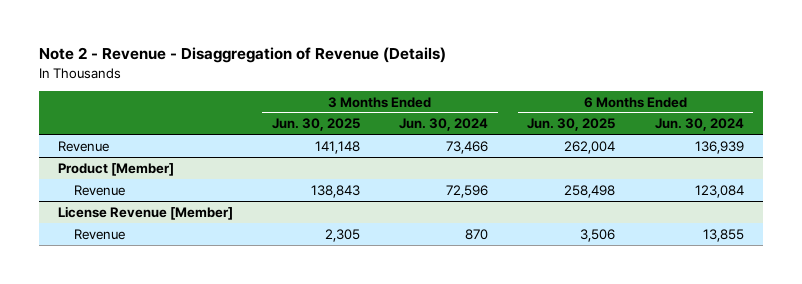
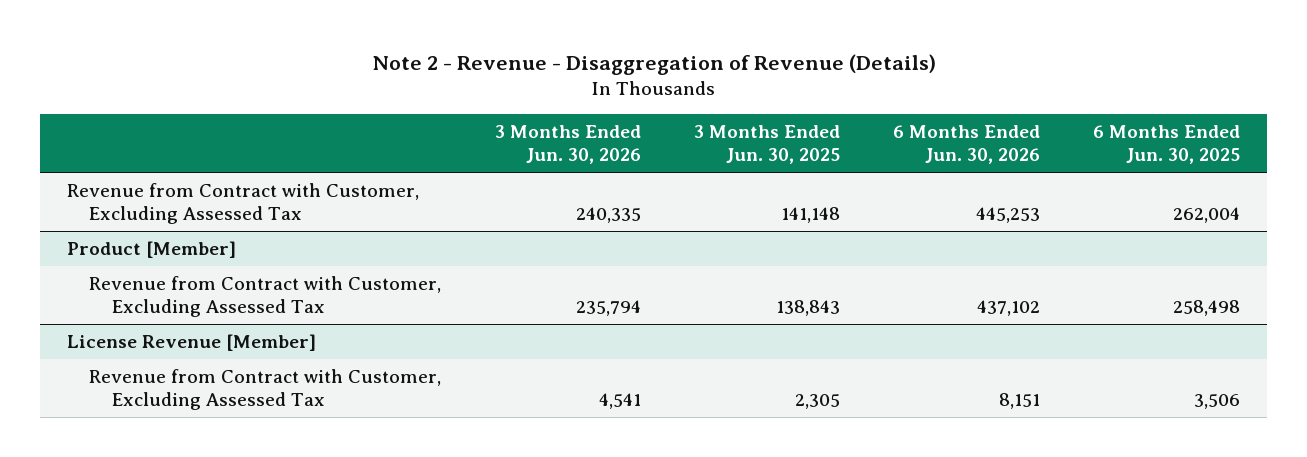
[399,118,489,132] Jun. 30, 2024 -> none
[654,118,744,132] Jun. 30, 2024 -> none
none -> [494,124,641,165] 3 Months Ended Jun. 30, 2026
none -> [893,124,1041,165] 6 Months Ended Jun. 30, 2026
[58,140,110,152] Revenue -> [67,182,420,225] Revenue from Contract with Customer, Excluding Assessed Tax
[74,184,126,196] Revenue -> [89,275,442,318] Revenue from Contract with Customer, Excluding Assessed Tax
[74,228,126,240] Revenue -> [89,368,442,411] Revenue from Contract with Customer, Excluding Assessed Tax

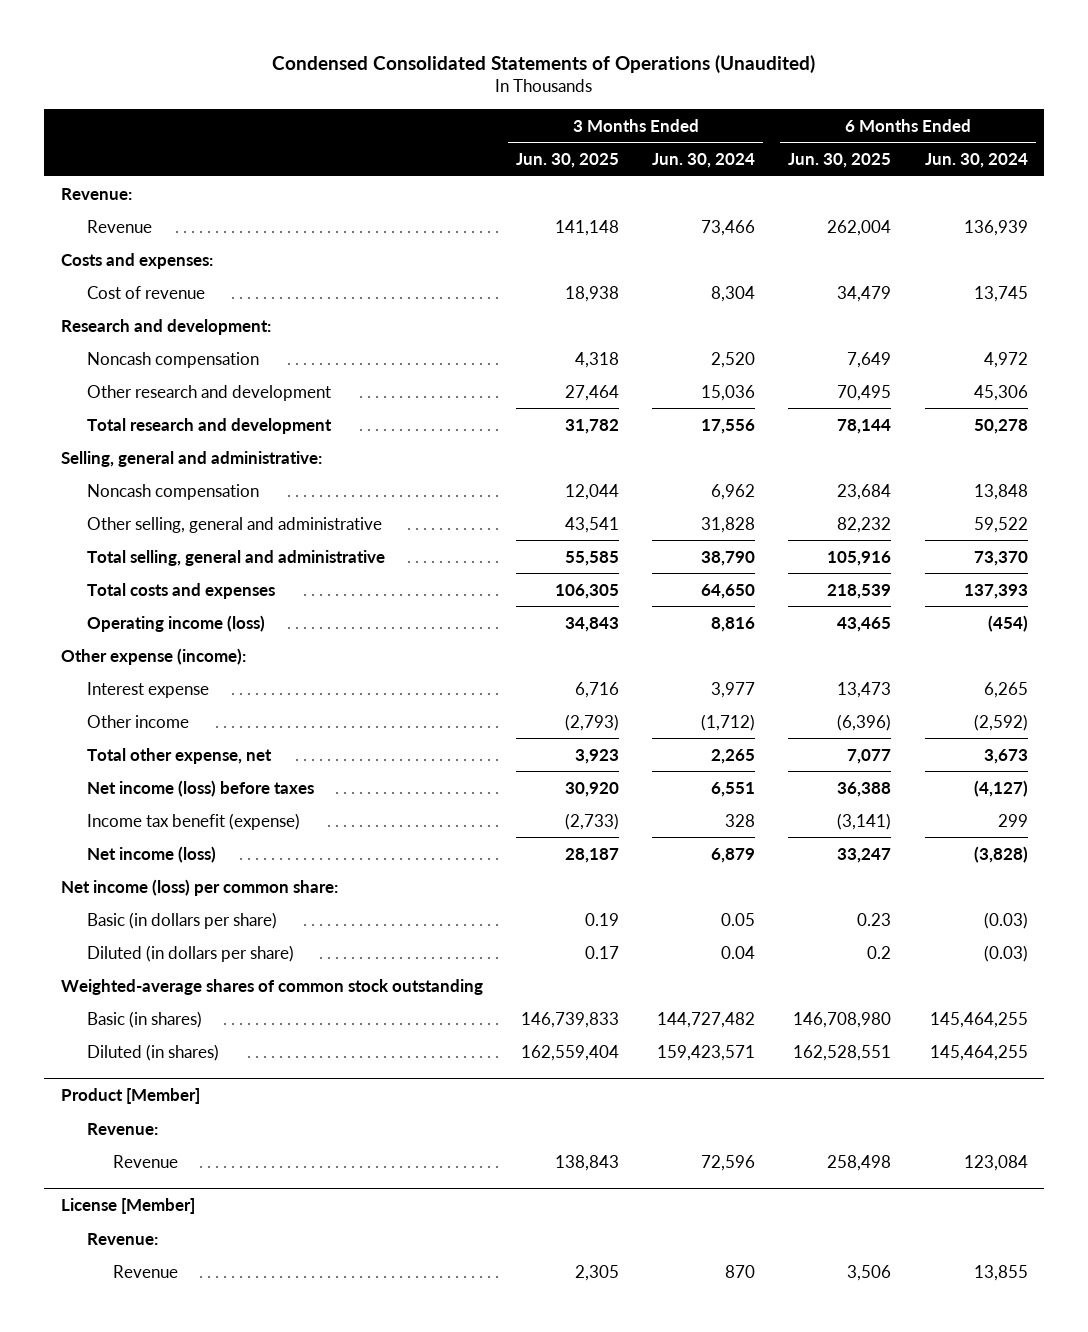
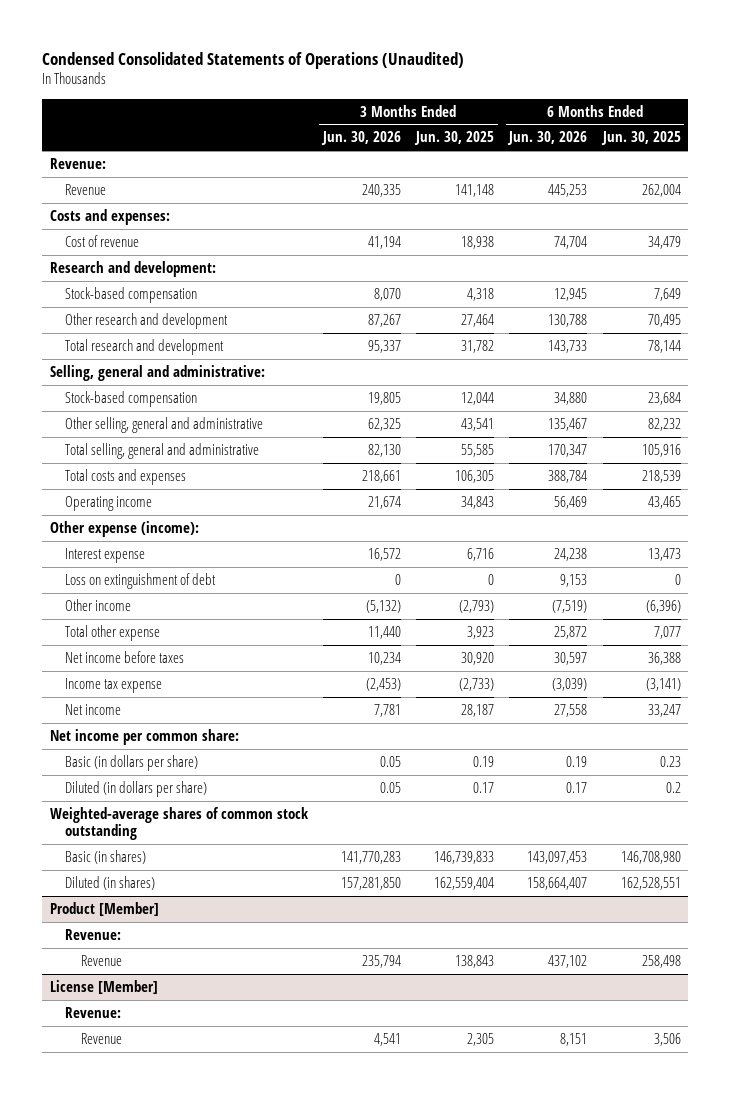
[652,153,756,169] Jun. 30, 2024 -> none
[924,153,1028,169] Jun. 30, 2024 -> none
none -> [320,131,401,146] Jun. 30, 2026
none -> [507,131,588,146] Jun. 30, 2026
[87,351,260,368] Noncash compensation -> [65,286,198,303] Stock-based compensation
[87,483,260,500] Noncash compensation -> [65,390,198,407] Stock-based compensation
[87,614,266,632] Operating income (loss) -> [65,495,153,511] Operating income
none -> [65,572,217,589] Loss on extinguishment of debt
[87,747,273,764] Total other expense, net -> [65,624,161,641] Total other expense
[87,779,315,797] Net income (loss) before taxes -> [65,650,185,663] Net income before taxes
[87,812,301,830] Income tax benefit (expense) -> [65,677,163,693] Income tax expense
[87,845,217,863] Net income (loss) -> [65,703,122,715] Net income
[60,878,338,896] Net income (loss) per common share: -> [49,728,239,745] Net income per common share:

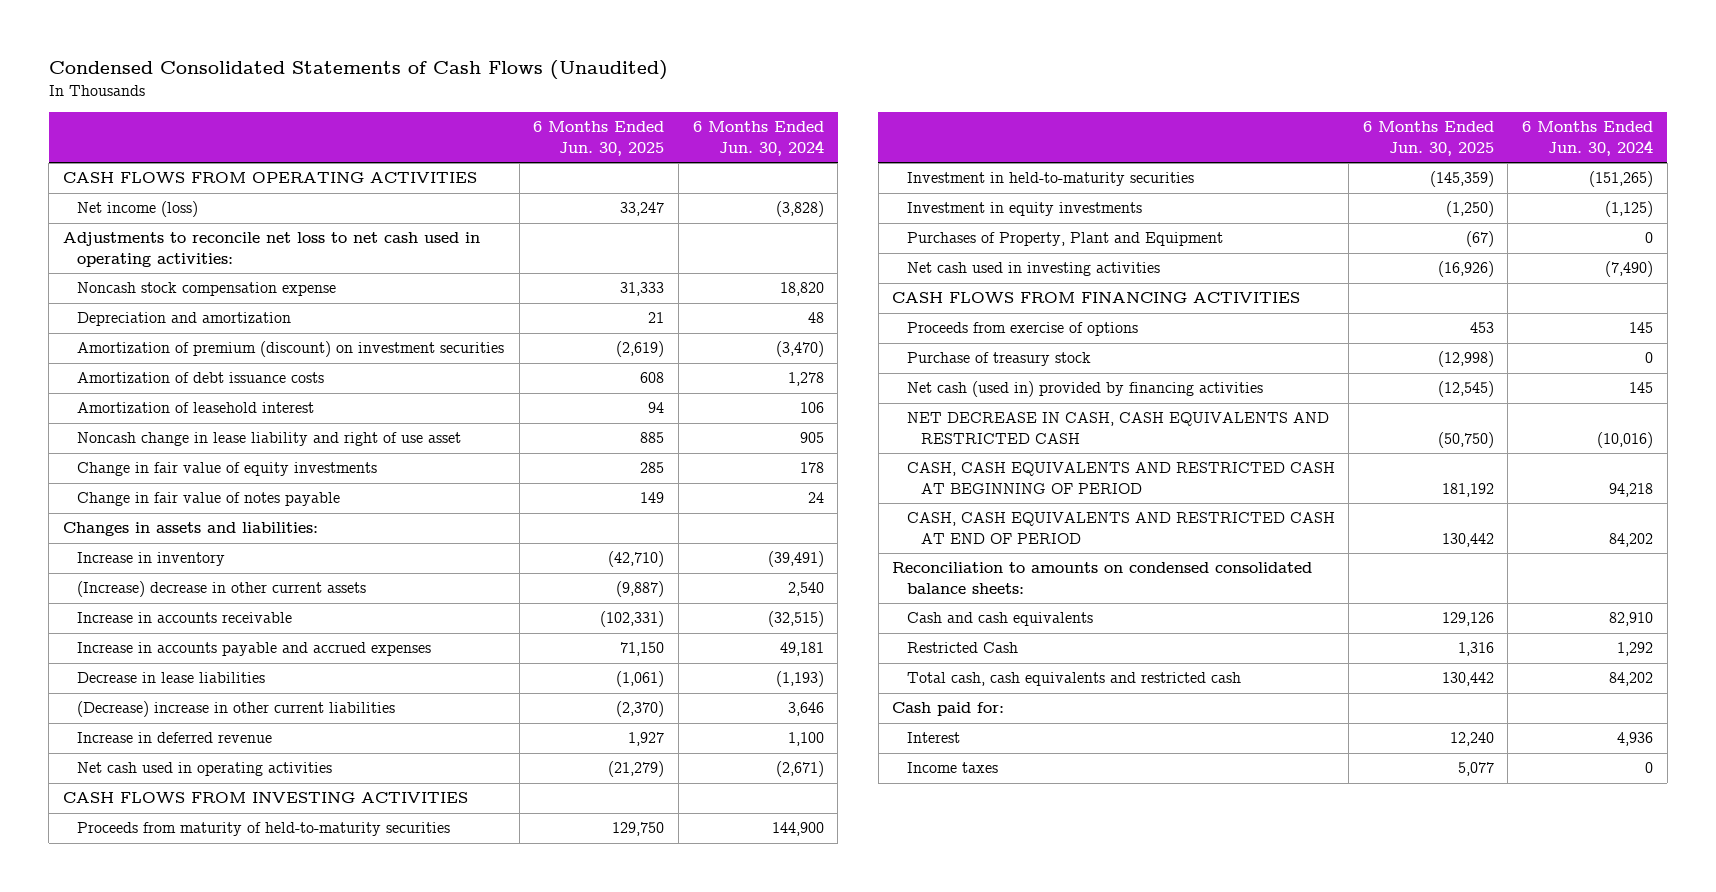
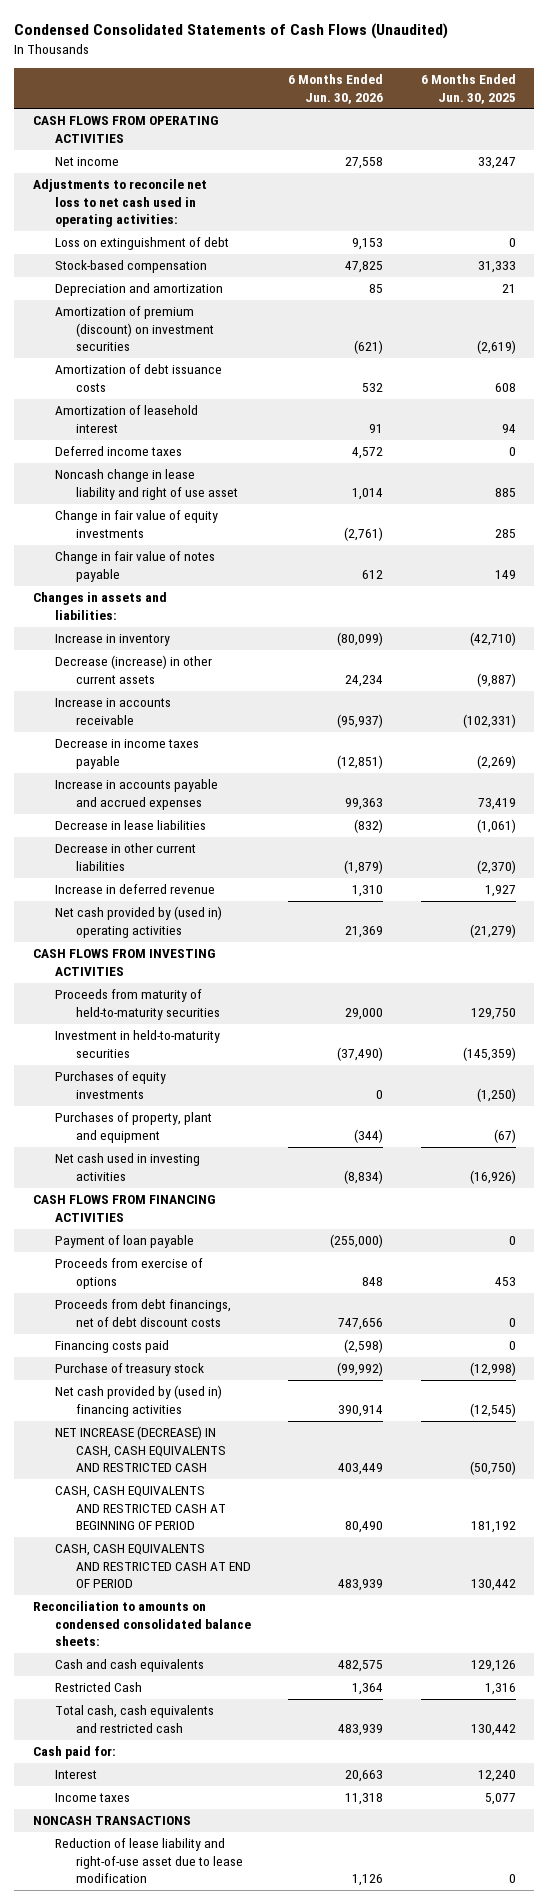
[692,121,824,156] 6 Months Ended Jun. 30, 2024 -> none
none -> [288,74,384,104] 6 Months Ended Jun. 30, 2026
[77,201,199,218] Net income (loss) -> [54,157,119,167] Net income
none -> [54,237,229,251] Loss on extinguishment of debt
[77,282,337,297] Noncash stock compensation expense -> [54,260,207,274] Stock-based compensation
none -> [54,446,182,457] Deferred income taxes
[77,581,367,598] (Increase) decrease in other current assets -> [54,655,212,684] Decrease (increase) in other current assets
none -> [54,739,199,769] Decrease in income taxes payable
[620,642,665,657] 71,150 -> [477,797,516,810] 73,419
[77,701,396,718] (Decrease) increase in other current liabilities -> [54,843,196,871] Decrease in other current liabilities
[77,762,333,777] Net cash used in operating activities -> [54,906,222,938] Net cash provided by (used in) operating activities
[906,202,1142,217] Investment in equity investments -> [54,1071,166,1099] Purchases of equity investments
[906,232,1223,247] Purchases of Property, Plant and Equipment -> [54,1112,212,1143] Purchases of property, plant and equipment
none -> [54,1235,194,1249] Payment of loan payable
none -> [54,1299,231,1327] Proceeds from debt financings, net of debt discount costs
none -> [54,1340,169,1354] Financing costs paid
[906,381,1263,398] Net cash (used in) provided by financing activities -> [54,1385,222,1417] Net cash provided by (used in) financing activities
[906,412,1329,444] NET DECREASE IN CASH, CASH EQUIVALENTS AND RESTRICTED CASH -> [54,1426,227,1473] NET INCREASE (DECREASE) IN CASH, CASH EQUIVALENTS AND RESTRICTED CASH
none -> [32,1816,191,1826] NONCASH TRANSACTIONS
none -> [54,1838,244,1884] Reduction of lease liability and right-of-use asset due to lease modification

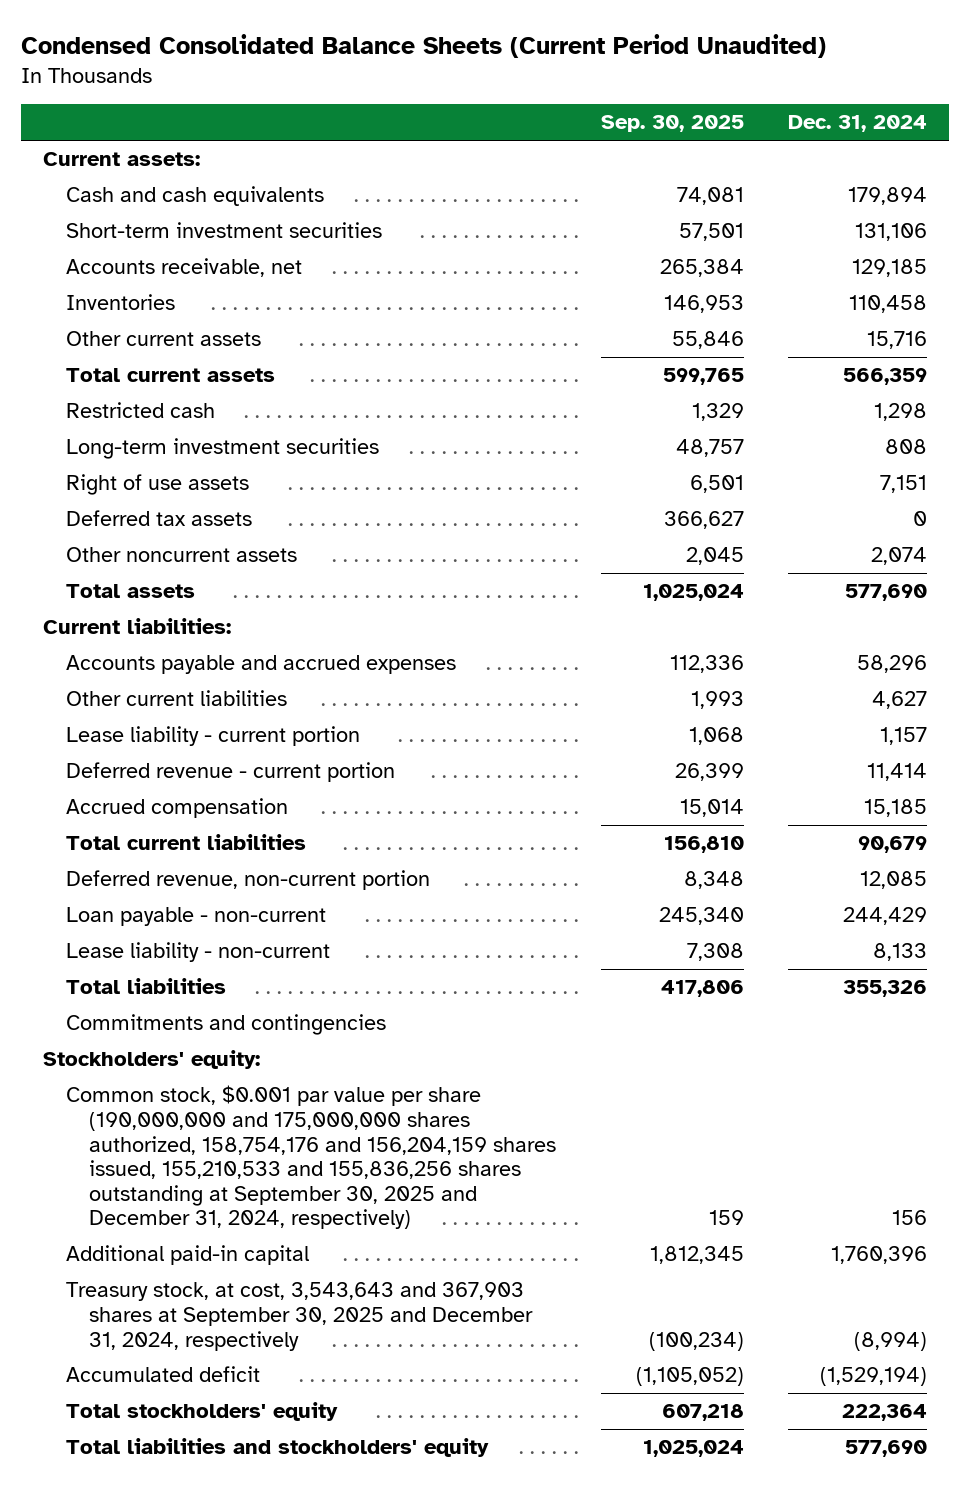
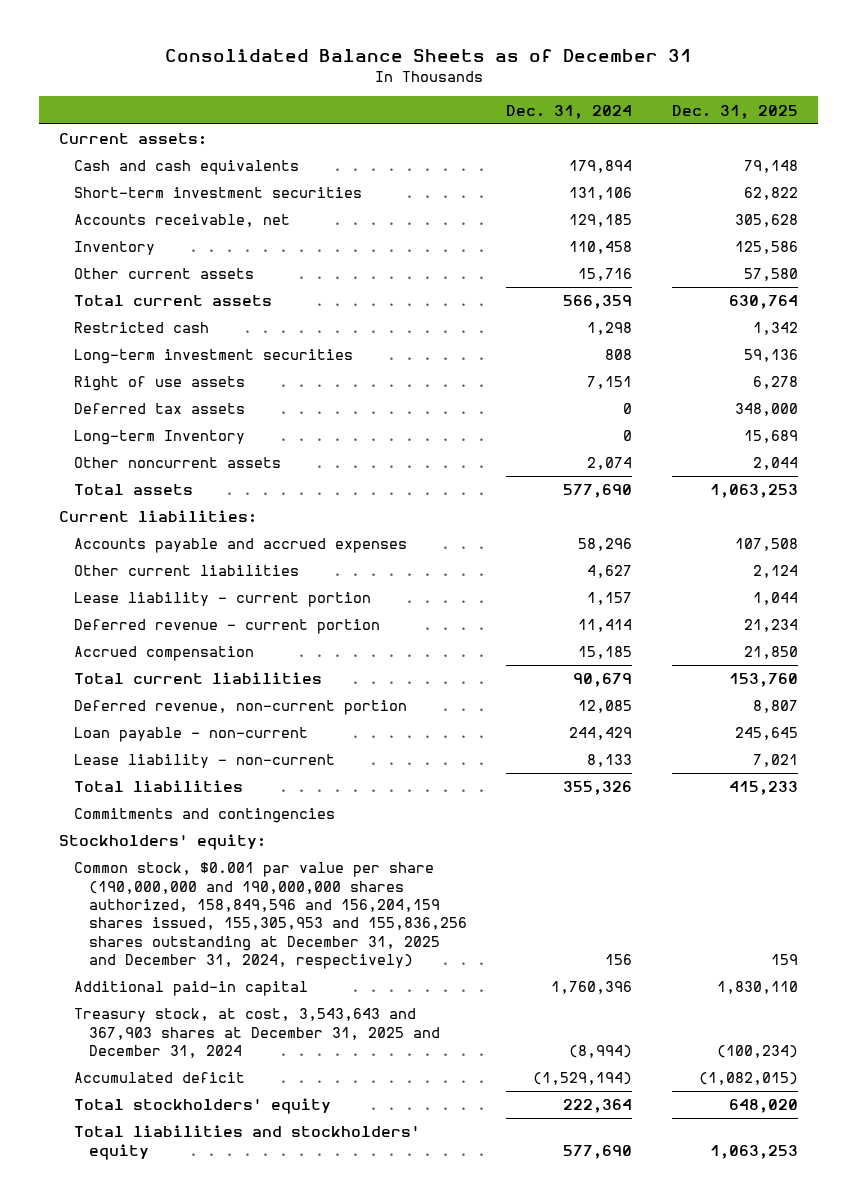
[20,33,826,58] Condensed Consolidated Balance Sheets (Current Period Unaudited) -> [164,49,692,63] Consolidated Balance Sheets as of December 31
[600,115,744,133] Sep. 30, 2025 -> none
none -> [671,104,798,119] Dec. 31, 2025
[66,294,176,311] Inventories -> [73,241,155,256] Inventory
none -> [73,430,245,446] Long-term Inventory
[66,1085,557,1230] Common stock, $0.001 par value per share (190,000,000 and 175,000,000 shares authorized, 158,754,176 and 156,204,159 shares issued, 155,210,533 and 155,836,256 shares outstanding at September 30, 2025 and December 31, 2024, respectively) -> [73,862,467,970] Common stock, $0.001 par value per share (190,000,000 and 190,000,000 shares authorized, 158,849,596 and 156,204,159 shares issued, 155,305,953 and 155,836,256 shares outstanding at December 31, 2025 and December 31, 2024, respectively)
[66,1282,534,1351] Treasury stock, at cost, 3,543,643 and 367,903 shares at September 30, 2025 and December 31, 2024, respectively -> [73,1008,440,1058] Treasury stock, at cost, 3,543,643 and 367,903 shares at December 31, 2025 and December 31, 2024

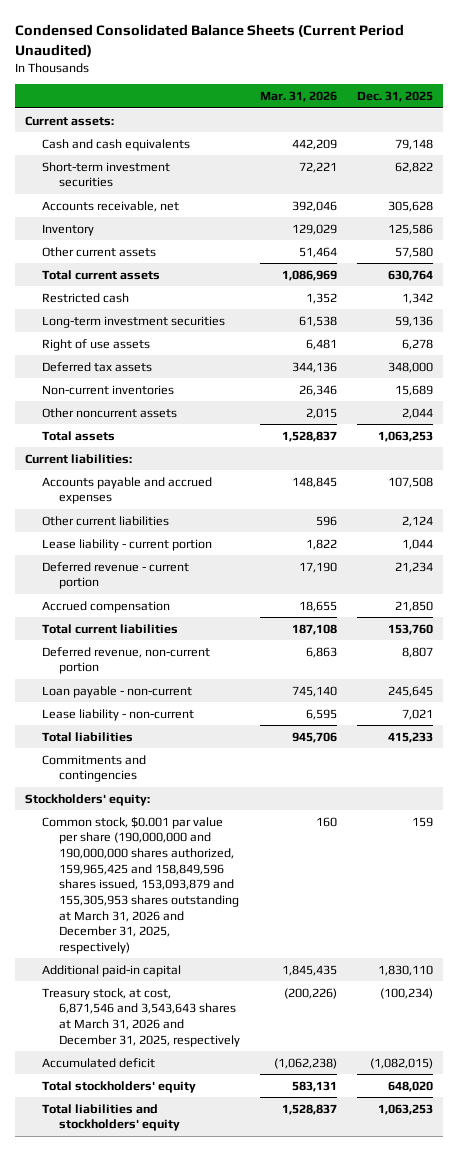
[164,49,692,63] Consolidated Balance Sheets as of December 31 -> [15,24,405,57] Condensed Consolidated Balance Sheets (Current Period Unaudited)
[506,104,633,119] Dec. 31, 2024 -> none
none -> [260,91,338,103] Mar. 31, 2026
[73,430,245,446] Long-term Inventory -> [42,384,175,395] Non-current inventories
[73,862,467,970] Common stock, $0.001 par value per share (190,000,000 and 190,000,000 shares authorized, 158,849,596 and 156,204,159 shares issued, 155,305,953 and 155,836,256 shares outstanding at December 31, 2025 and December 31, 2024, respectively) -> [42,816,240,954] Common stock, $0.001 par value per share (190,000,000 and 190,000,000 shares authorized, 159,965,425 and 158,849,596 shares issued, 153,093,879 and 155,305,953 shares outstanding at March 31, 2026 and December 31, 2025, respectively)
[73,1008,440,1058] Treasury stock, at cost, 3,543,643 and 367,903 shares at December 31, 2025 and December 31, 2024 -> [42,987,241,1047] Treasury stock, at cost, 6,871,546 and 3,543,643 shares at March 31, 2026 and December 31, 2025, respectively

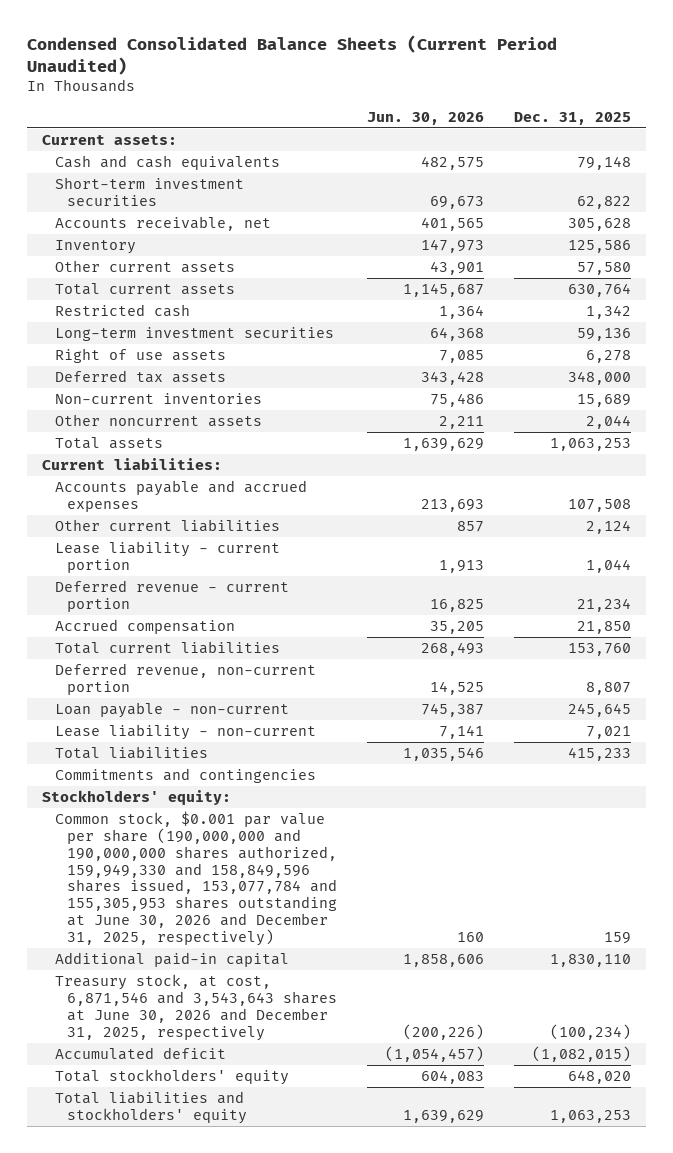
[260,91,338,103] Mar. 31, 2026 -> none
none -> [367,111,485,125] Jun. 30, 2026
[42,816,240,954] Common stock, $0.001 par value per share (190,000,000 and 190,000,000 shares authorized, 159,965,425 and 158,849,596 shares issued, 153,093,879 and 155,305,953 shares outstanding at March 31, 2026 and December 31, 2025, respectively) -> [54,811,338,946] Common stock, $0.001 par value per share (190,000,000 and 190,000,000 shares authorized, 159,949,330 and 158,849,596 shares issued, 153,077,784 and 155,305,953 shares outstanding at June 30, 2026 and December 31, 2025, respectively)
[42,987,241,1047] Treasury stock, at cost, 6,871,546 and 3,543,643 shares at March 31, 2026 and December 31, 2025, respectively -> [54,974,338,1041] Treasury stock, at cost, 6,871,546 and 3,543,643 shares at June 30, 2026 and December 31, 2025, respectively

